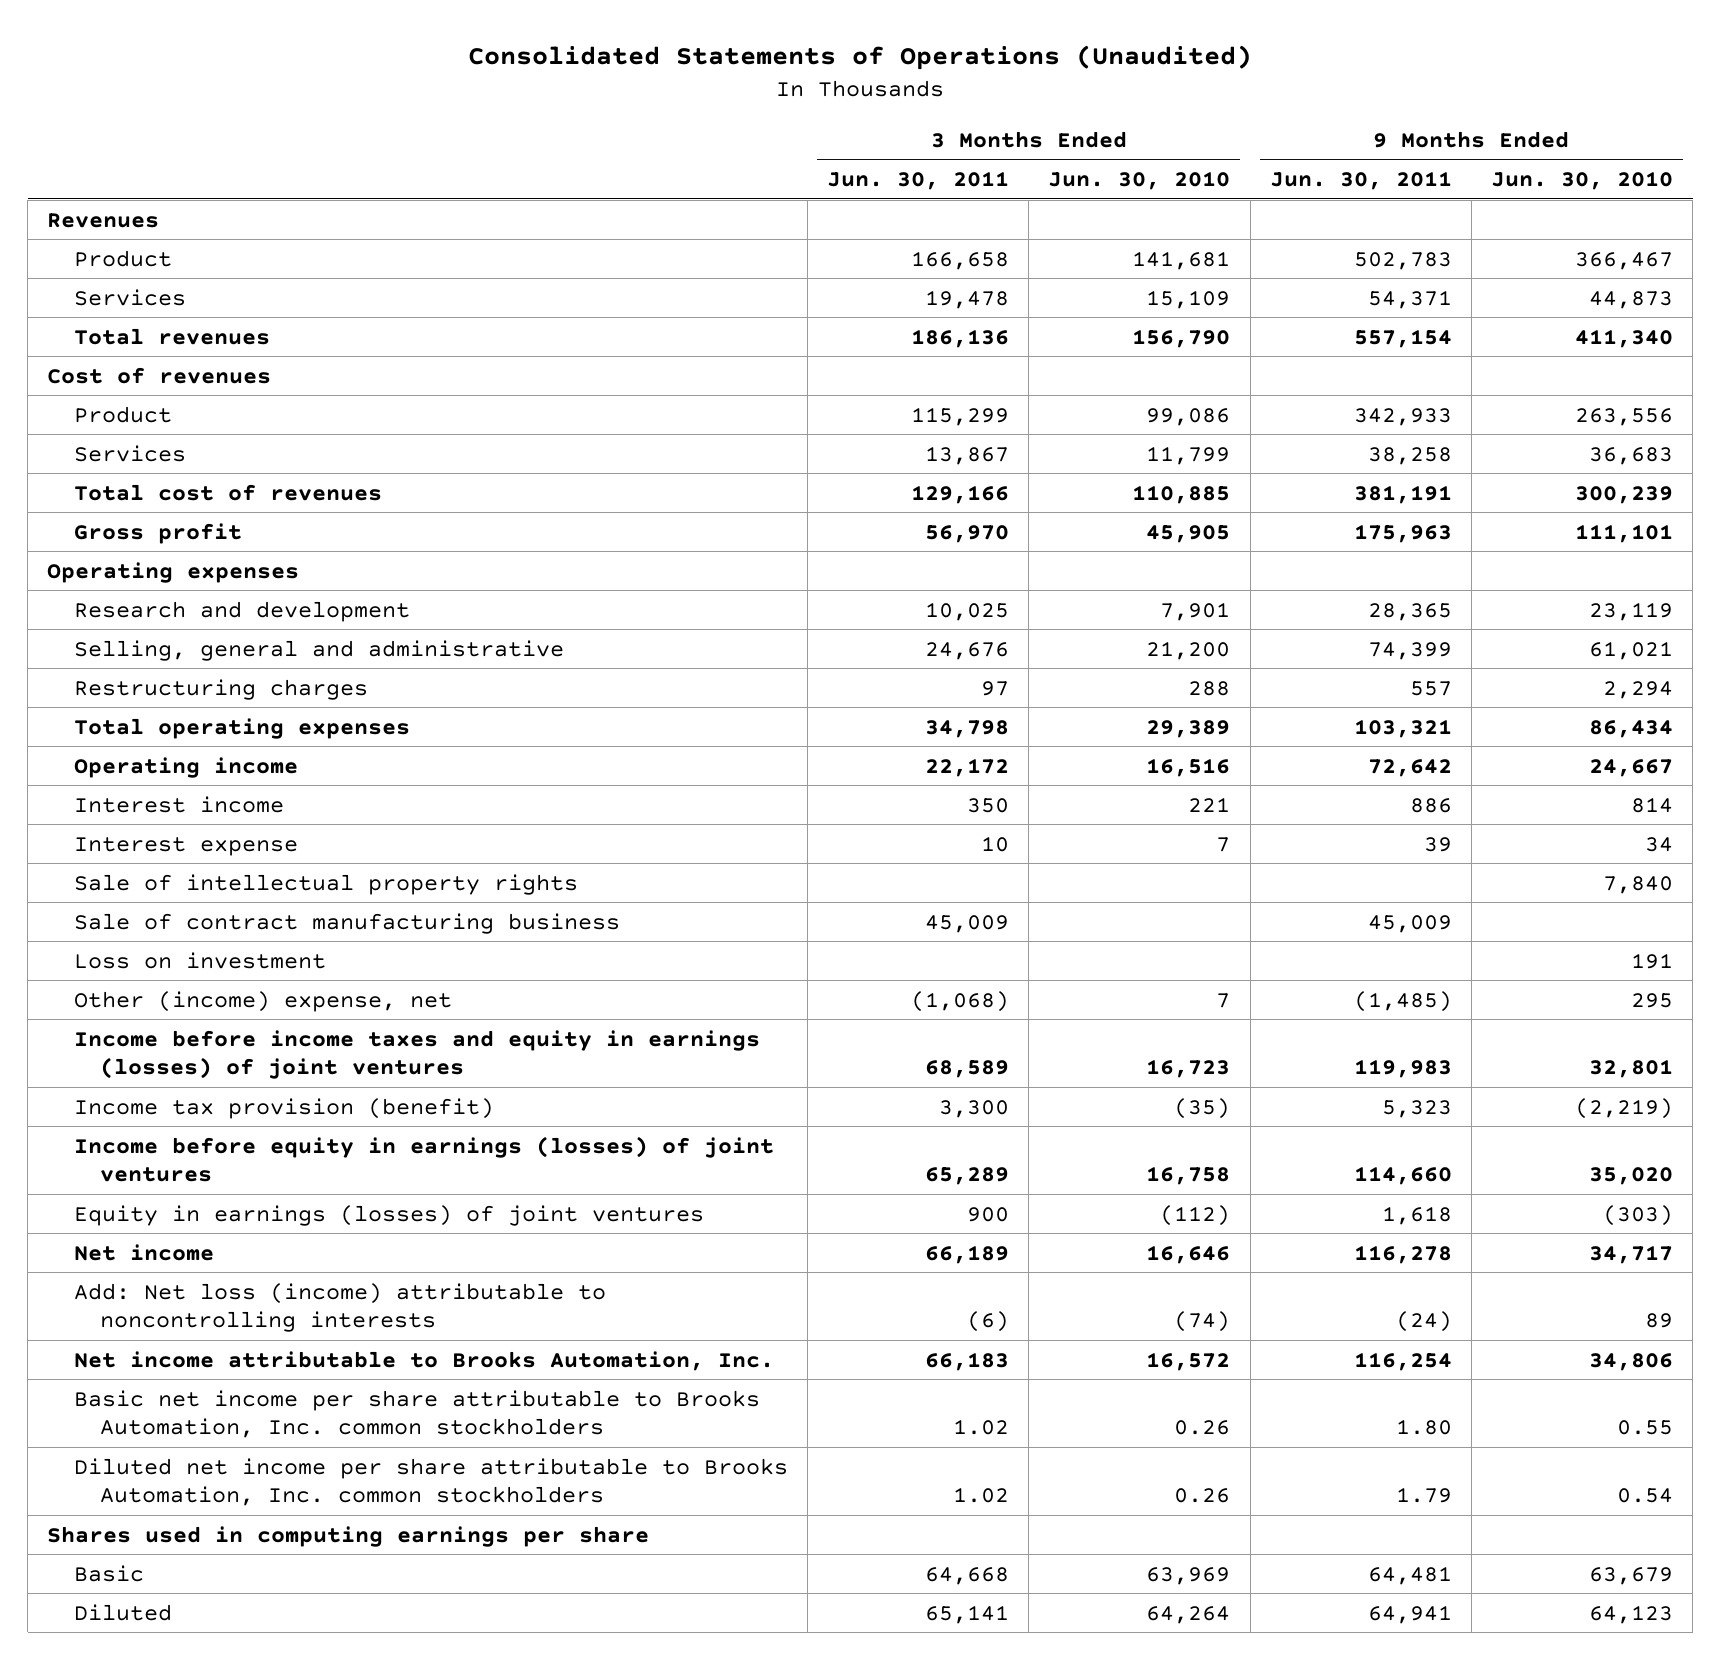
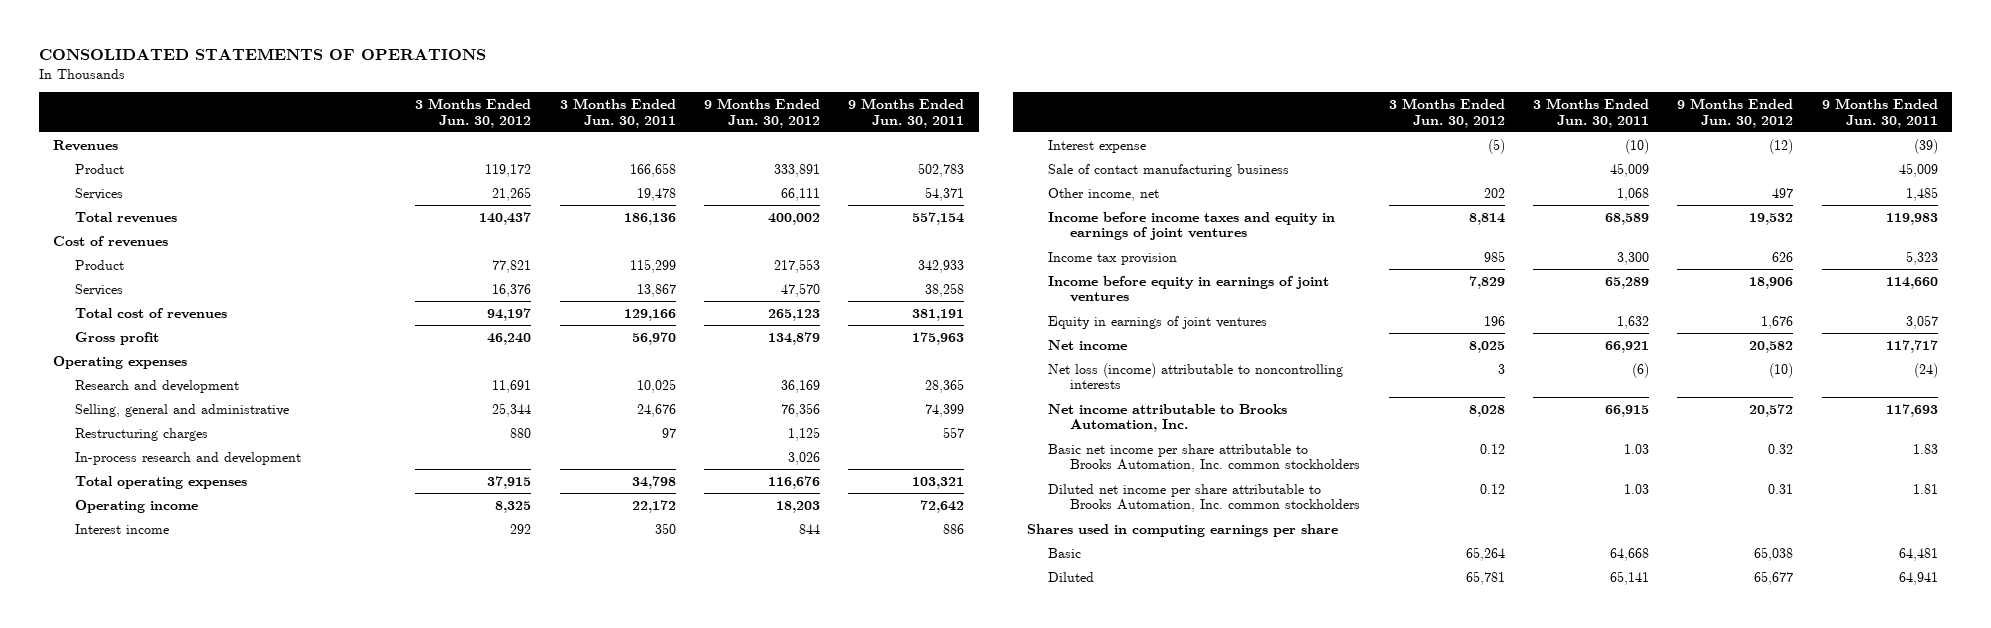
[468,45,1253,71] Consolidated Statements of Operations (Unaudited) -> [39,48,487,61] CONSOLIDATED STATEMENTS OF OPERATIONS
[1048,170,1231,190] Jun. 30, 2010 -> none
[1490,170,1673,190] Jun. 30, 2010 -> none
none -> [415,97,532,128] 3 Months Ended Jun. 30, 2012
none -> [703,97,820,128] 9 Months Ended Jun. 30, 2012
none -> [75,451,302,465] In-process research and development
[73,873,578,895] Sale of intellectual property rights -> none
[73,951,326,969] Loss on investment -> none
[981,835,1010,852] 10 -> [1625,138,1650,154] (10)
[1423,836,1452,852] 39 -> [1913,138,1938,154] (39)
[73,912,620,934] Sale of contract manufacturing business -> [1048,163,1290,177] Sale of contact manufacturing business
[73,990,452,1012] Other (income) expense, net -> [1048,187,1160,201] Other income, net
[911,990,1010,1012] (1,068) -> [1617,187,1650,201] 1,068
[1353,990,1452,1012] (1,485) -> [1905,186,1938,201] 1,485
[73,1029,760,1080] Income before income taxes and equity in earnings (losses) of joint ventures -> [1048,211,1336,241] Income before income taxes and equity in earnings of joint ventures
[73,1097,494,1119] Income tax provision (benefit) -> [1048,251,1178,265] Income tax provision
[73,1135,774,1183] Income before equity in earnings (losses) of joint ventures -> [1048,275,1330,303] Income before equity in earnings of joint ventures
[73,1204,704,1226] Equity in earnings (losses) of joint ventures -> [1048,315,1268,329] Equity in earnings of joint ventures
[967,1206,1010,1222] 900 -> [1617,315,1650,329] 1,632
[1381,1205,1452,1225] 1,618 -> [1905,314,1938,329] 3,057
[925,1244,1010,1264] 66,189 -> [1605,340,1650,353] 66,921
[1353,1244,1452,1264] 116,278 -> [1885,339,1938,353] 117,717
[73,1282,606,1333] Add: Net loss (income) attributable to noncontrolling interests -> [1048,362,1344,390] Net loss (income) attributable to noncontrolling interests
[925,1351,1010,1371] 66,183 -> [1605,404,1650,417] 66,915
[1353,1351,1452,1371] 116,254 -> [1885,403,1938,417] 117,693
[953,1419,1010,1436] 1.02 -> [1624,443,1650,454] 1.03
[1395,1419,1452,1436] 1.80 -> [1912,443,1938,454] 1.83
[953,1487,1010,1504] 1.02 -> [1624,483,1650,494] 1.03
[1395,1487,1452,1504] 1.79 -> [1912,483,1938,494] 1.81

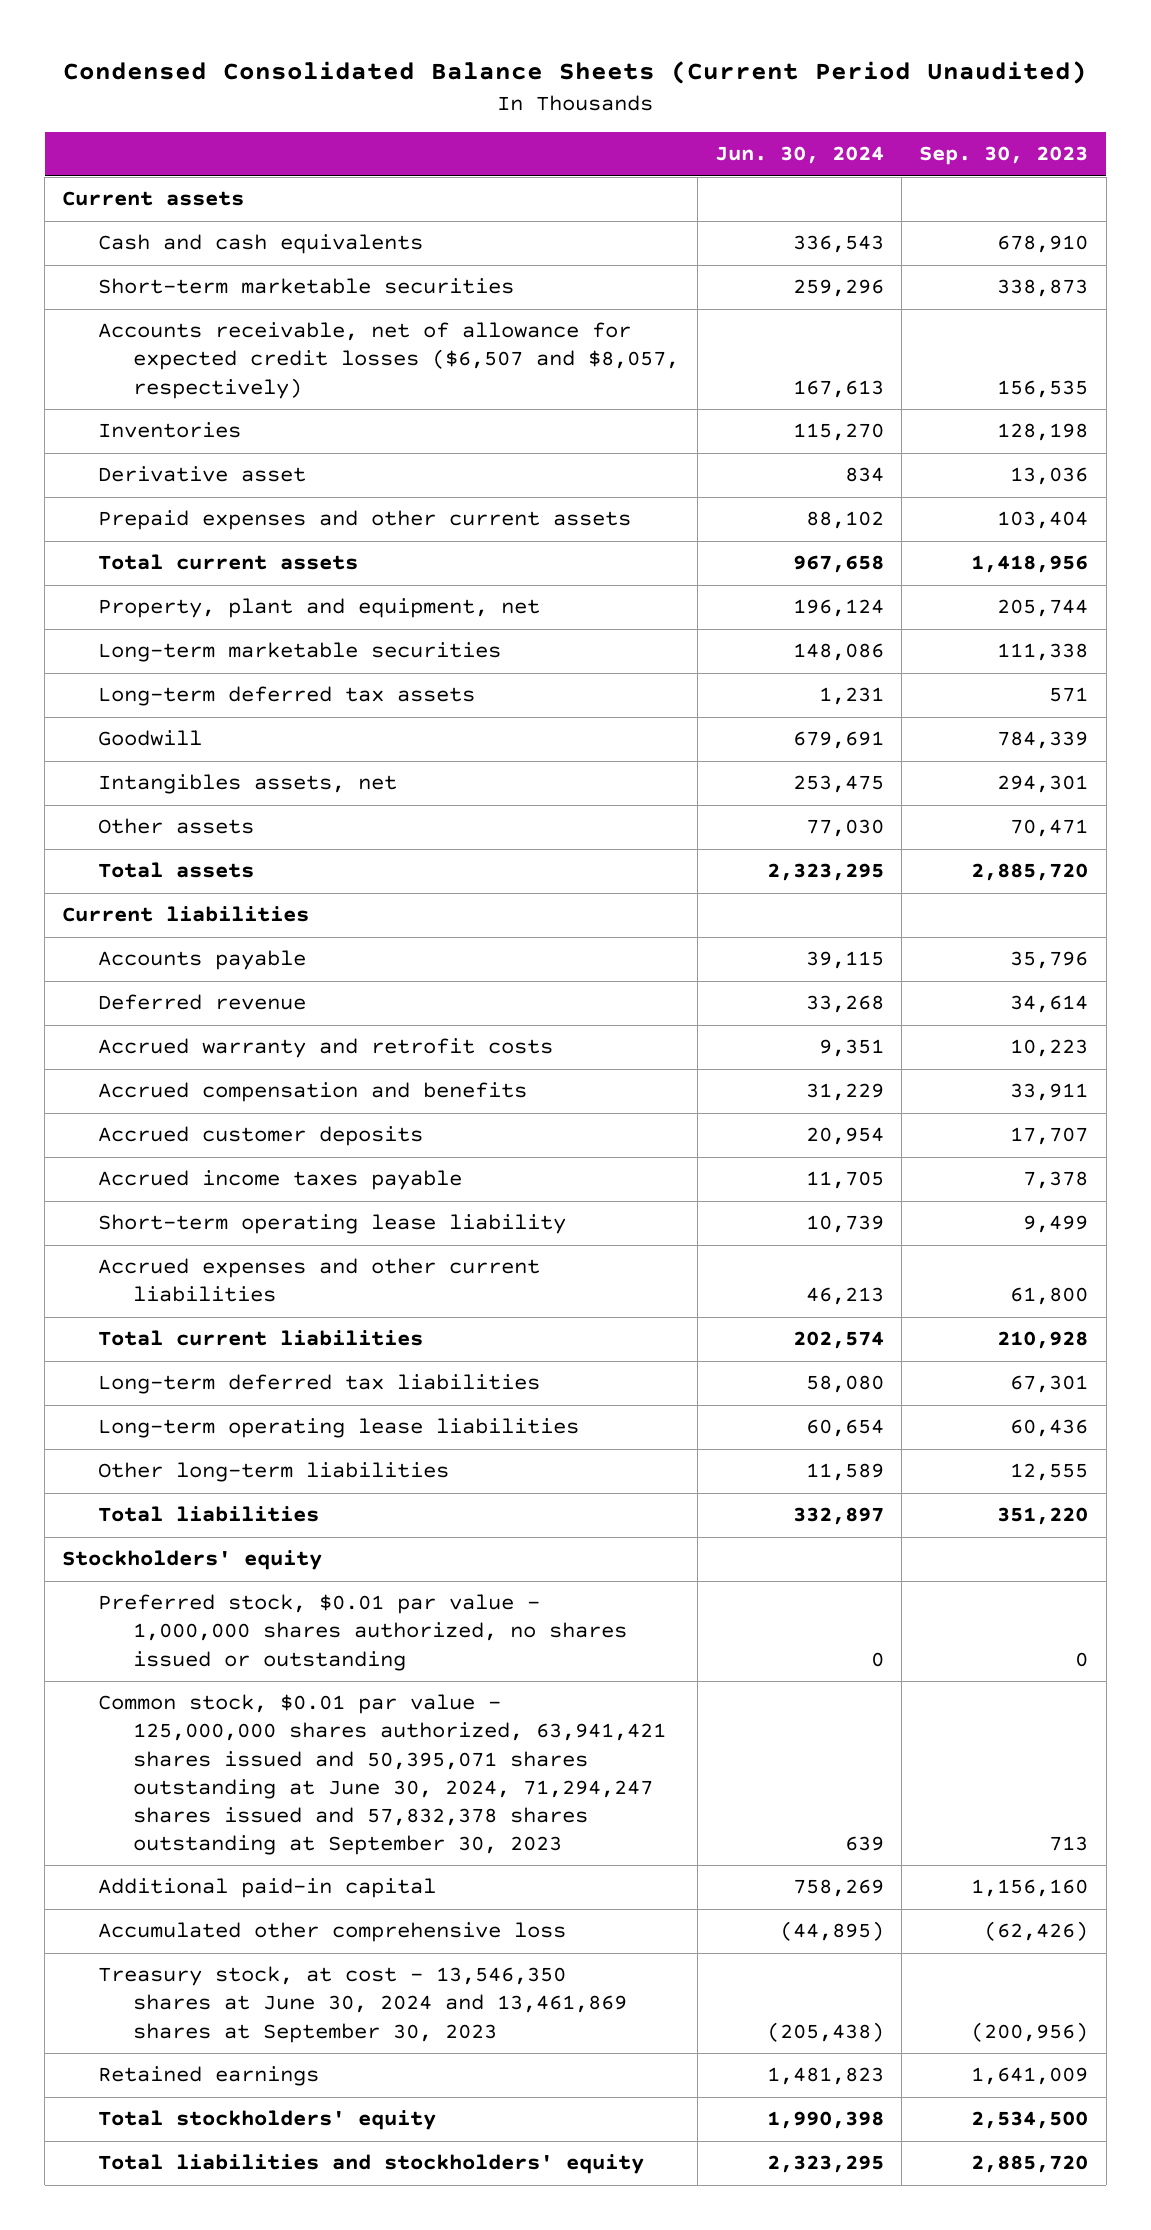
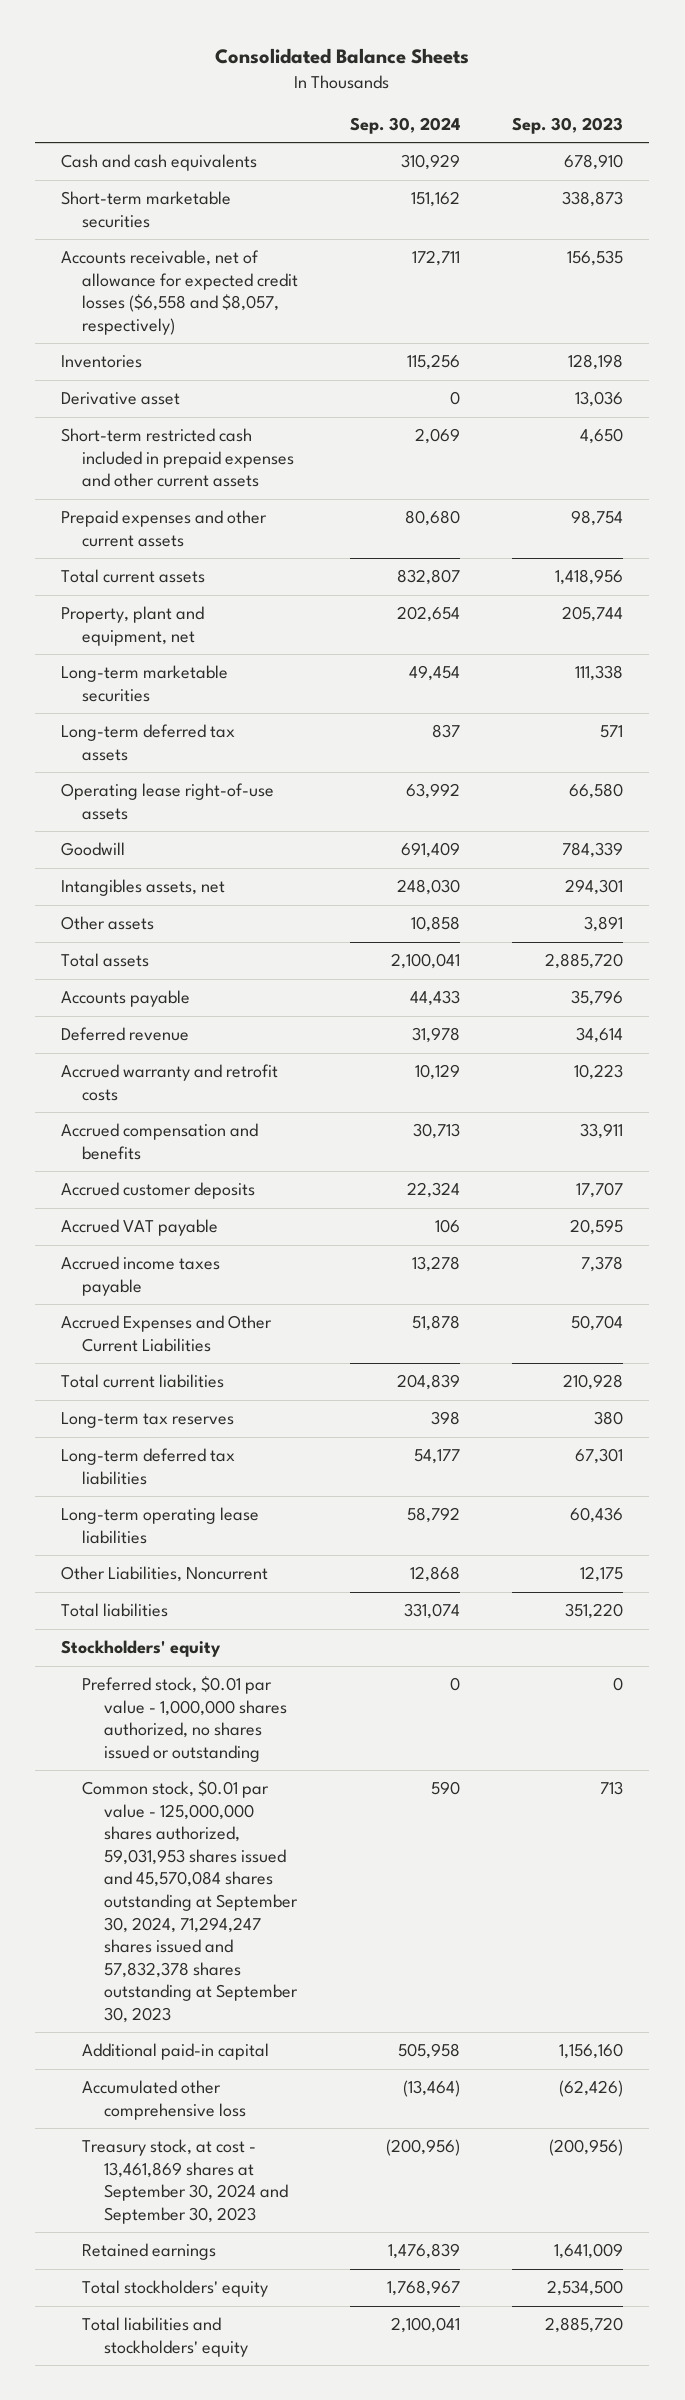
[63,61,1088,85] Condensed Consolidated Balance Sheets (Current Period Unaudited) -> [215,48,470,65] Consolidated Balance Sheets
[714,146,884,165] Jun. 30, 2024 -> none
none -> [350,116,461,134] Sep. 30, 2024
[62,191,245,207] Current assets -> none
[97,322,680,399] Accounts receivable, net of allowance for expected credit losses ($6,507 and $8,057, respectively) -> [61,250,299,335] Accounts receivable, net of allowance for expected credit losses ($6,558 and $8,057, respectively)
none -> [61,428,295,488] Short-term restricted cash included in prepaid expenses and other current assets
[997,511,1089,530] 103,404 -> [571,510,624,527] 98,754
none -> [61,783,275,820] Operating lease right-of-use assets
[1010,819,1089,838] 70,471 -> [584,916,624,933] 3,891
[62,906,310,923] Current liabilities -> none
none -> [61,1219,219,1237] Accrued VAT payable
[97,1214,566,1235] Short-term operating lease liability -> none
[97,1258,540,1303] Accrued expenses and other current liabilities -> [61,1315,273,1352] Accrued Expenses and Other Current Liabilities
[1010,1287,1089,1306] 61,800 -> [571,1315,624,1332] 50,704
none -> [61,1412,235,1429] Long-term tax reserves
[97,1462,449,1483] Other long-term liabilities -> [61,1566,269,1583] Other Liabilities, Noncurrent
[1010,1463,1089,1482] 12,555 -> [580,1566,624,1583] 12,175
[97,1694,667,1855] Common stock, $0.01 par value - 125,000,000 shares authorized, 63,941,421 shares issued and 50,395,071 shares outstanding at June 30, 2024, 71,294,247 shares issued and 57,832,378 shares outstanding at September 30, 2023 -> [82,1780,298,2023] Common stock, $0.01 par value - 125,000,000 shares authorized, 59,031,953 shares issued and 45,570,084 shares outstanding at September 30, 2024, 71,294,247 shares issued and 57,832,378 shares outstanding at September 30, 2023
[97,1966,628,2043] Treasury stock, at cost - 13,546,350 shares at June 30, 2024 and 13,461,869 shares at September 30, 2023 -> [82,2139,288,2224] Treasury stock, at cost - 13,461,869 shares at September 30, 2024 and September 30, 2023

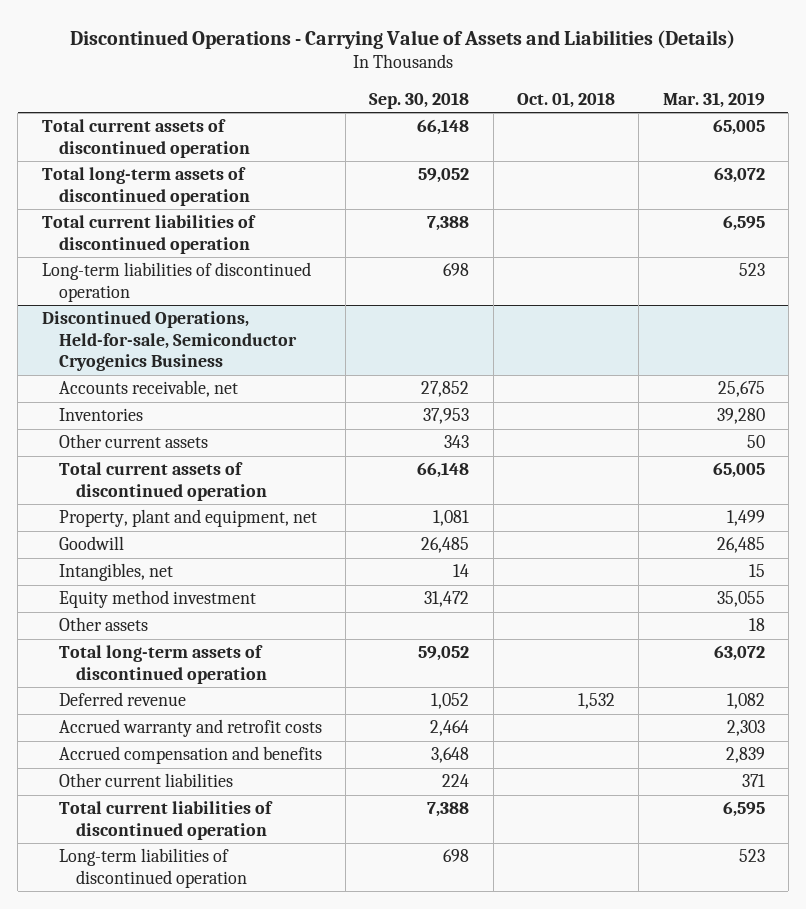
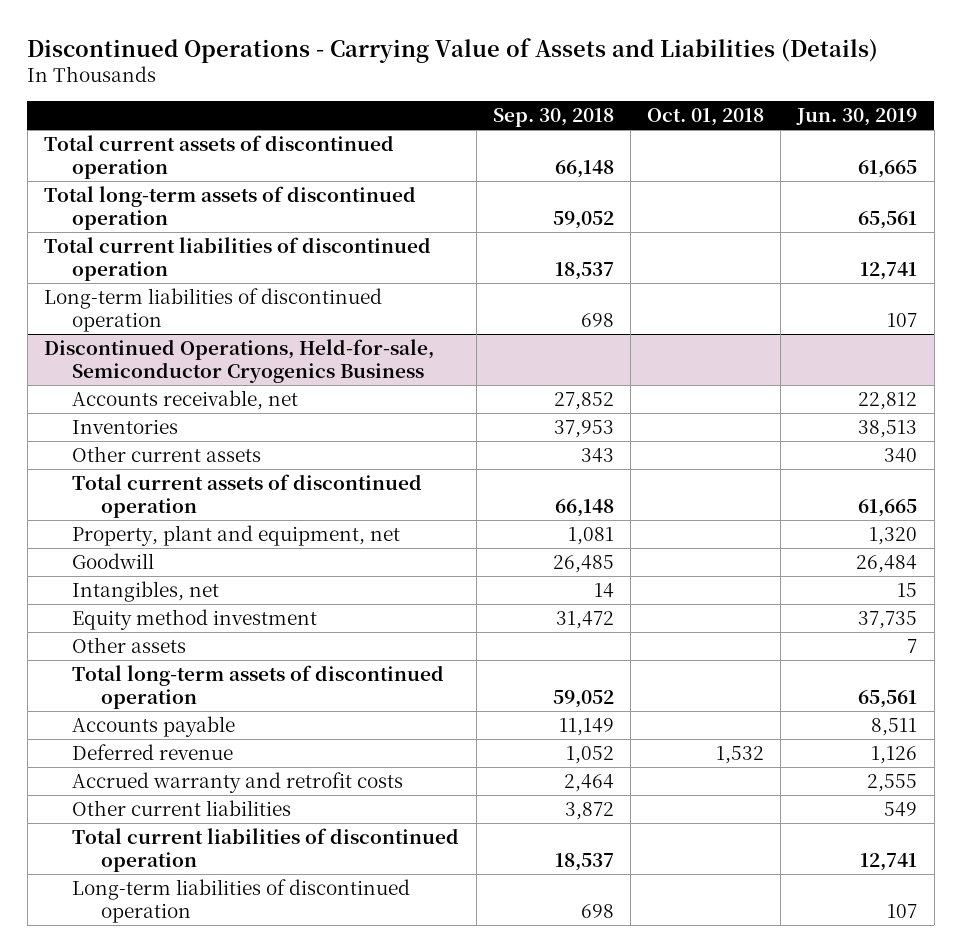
[662,91,765,108] Mar. 31, 2019 -> none
none -> [796,108,918,127] Jun. 30, 2019
[427,216,470,232] 7,388 -> [554,261,614,280] 18,537
none -> [72,715,236,737] Accounts payable
[58,746,322,765] Accrued compensation and benefits -> none
[442,774,470,788] 224 -> [564,801,614,820] 3,872
[427,802,470,818] 7,388 -> [554,852,614,871] 18,537

